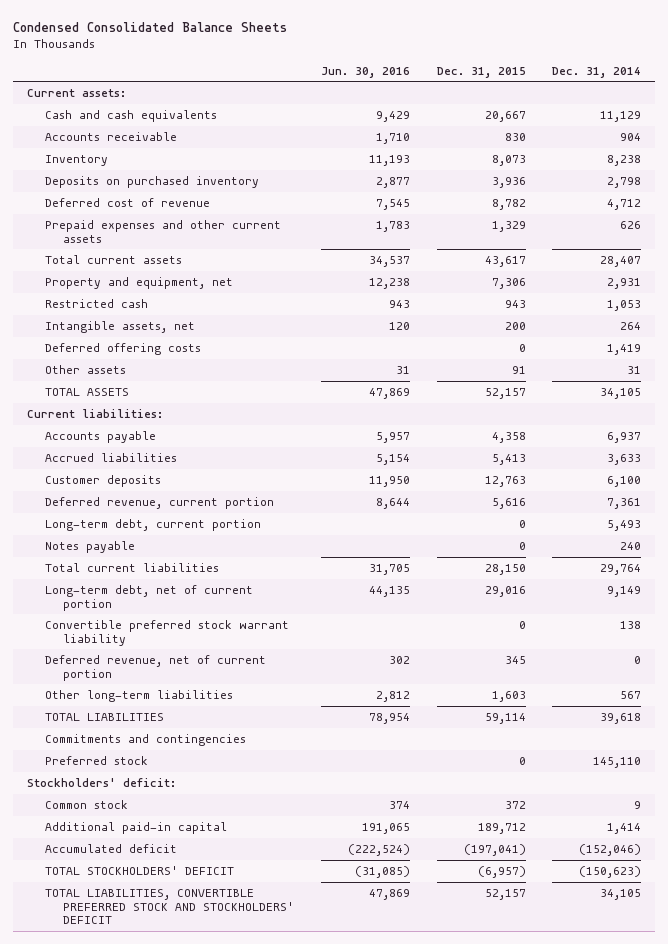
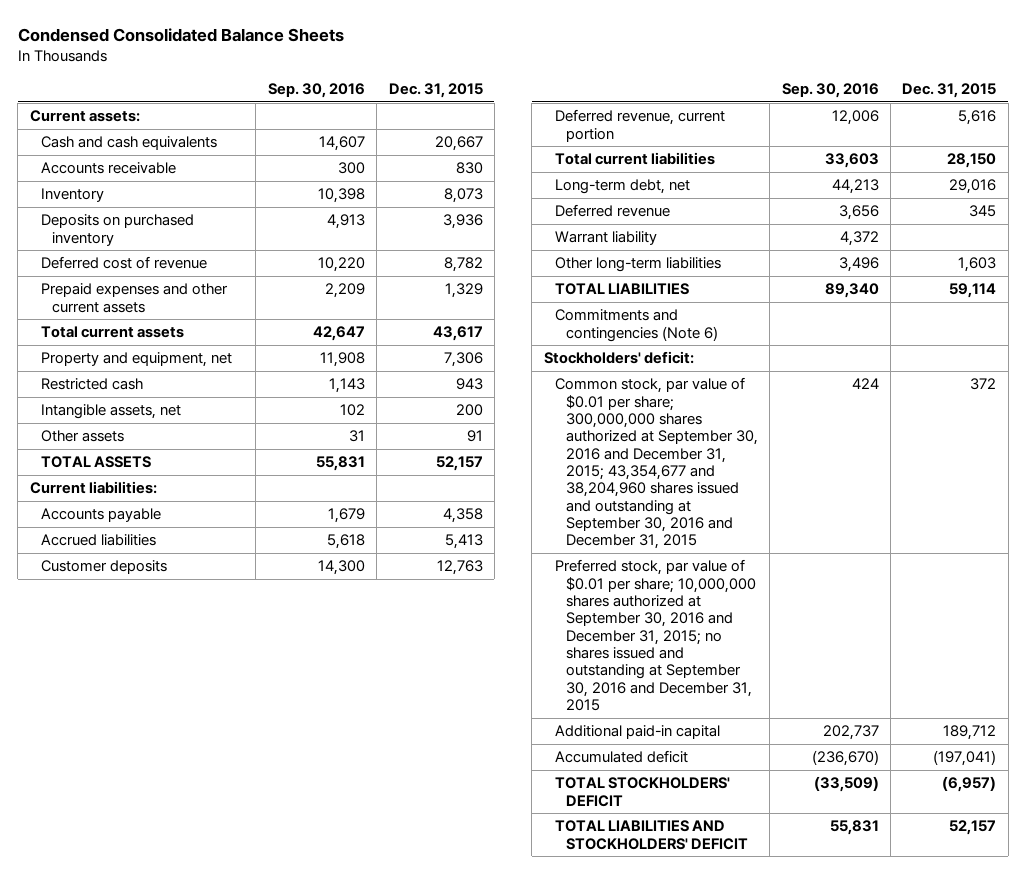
[321,66,411,78] Jun. 30, 2016 -> none
[552,66,642,78] Dec. 31, 2014 -> none
none -> [267,83,365,99] Sep. 30, 2016
[45,342,202,355] Deferred offering costs -> none
[45,518,262,531] Long-term debt, current portion -> none
[45,540,136,553] Notes payable -> none
[45,619,290,646] Convertible preferred stock warrant liability -> none
[45,584,254,611] Long-term debt, net of current portion -> [554,179,690,195] Long-term debt, net
[45,654,267,681] Deferred revenue, net of current portion -> [554,204,670,218] Deferred revenue
none -> [554,231,657,246] Warrant liability
[45,755,149,765] Preferred stock -> none
[45,733,247,746] Commitments and contingencies -> [554,309,718,342] Commitments and contingencies (Note 6)
[45,799,129,809] Common stock -> [554,377,758,550] Common stock, par value of $0.01 per share; 300,000,000 shares authorized at September 30, 2016 and December 31, 2015; 43,354,677 and 38,204,960 shares issued and outstanding at September 30, 2016 and December 31, 2015
none -> [554,559,756,712] Preferred stock, par value of $0.01 per share; 10,000,000 shares authorized at September 30, 2016 and December 31, 2015; no shares issued and outstanding at September 30, 2016 and December 31, 2015
[45,888,295,925] TOTAL LIABILITIES, CONVERTIBLE PREFERRED STOCK AND STOCKHOLDERS' DEFICIT -> [554,820,748,850] TOTAL LIABILITIES AND STOCKHOLDERS' DEFICIT

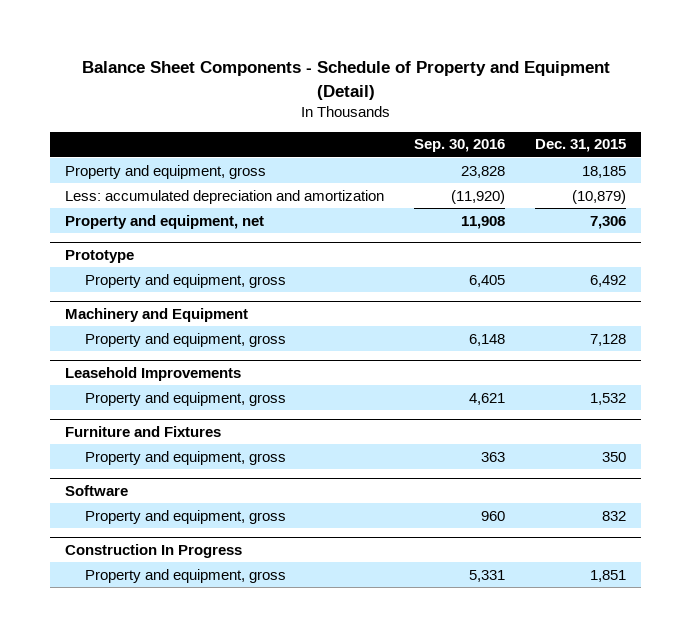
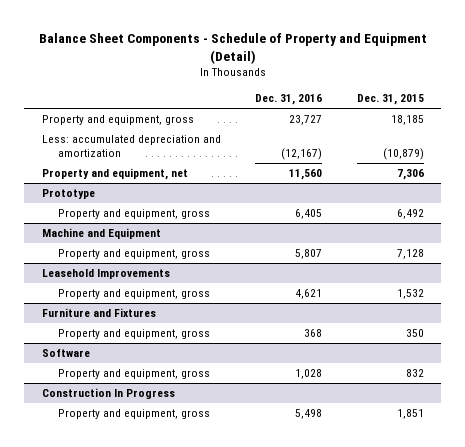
[414,139,506,153] Sep. 30, 2016 -> none
none -> [255,94,323,106] Dec. 31, 2016
[65,308,249,323] Machinery and Equipment -> [41,228,161,240] Machine and Equipment

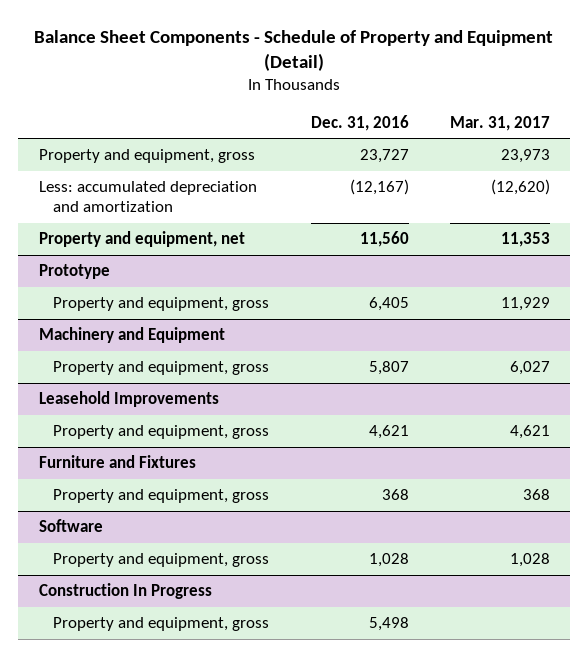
[356,94,424,106] Dec. 31, 2015 -> none
none -> [449,115,550,131] Mar. 31, 2017
[41,228,161,240] Machine and Equipment -> [38,327,225,344] Machinery and Equipment

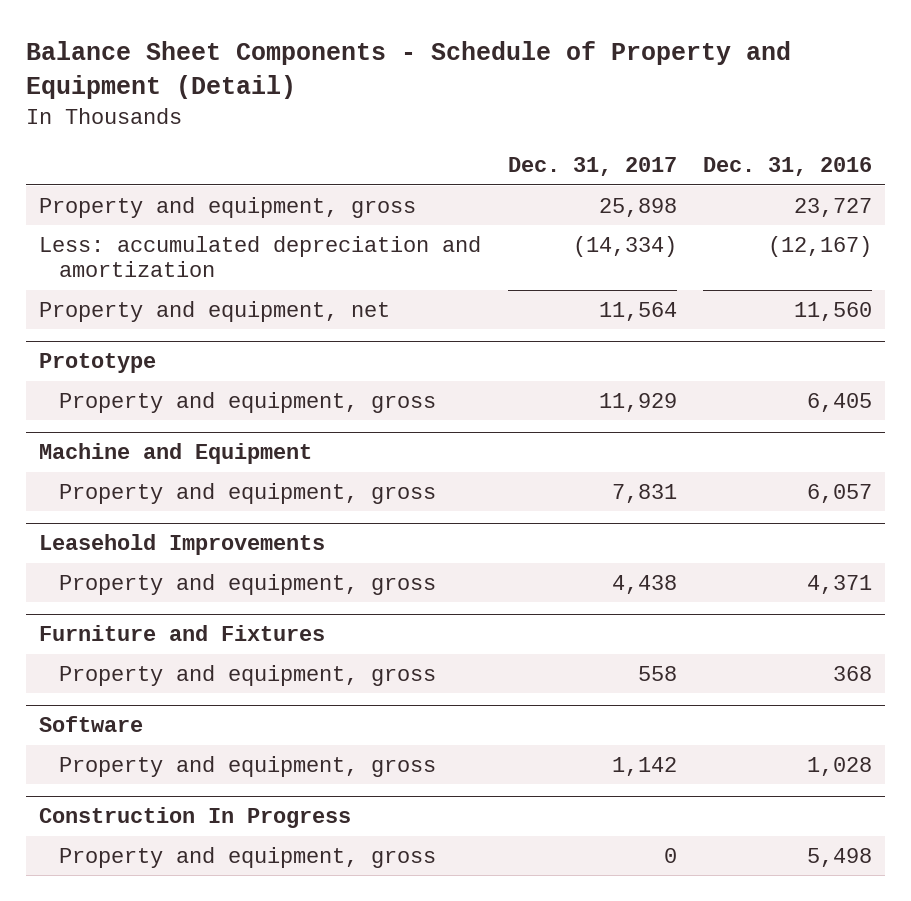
[449,115,550,131] Mar. 31, 2017 -> none
none -> [507,157,677,177] Dec. 31, 2017
[38,327,225,344] Machinery and Equipment -> [39,443,313,465] Machine and Equipment
[368,361,409,376] 5,807 -> [807,483,873,503] 6,057
[368,425,409,440] 4,621 -> [807,574,873,594] 4,371

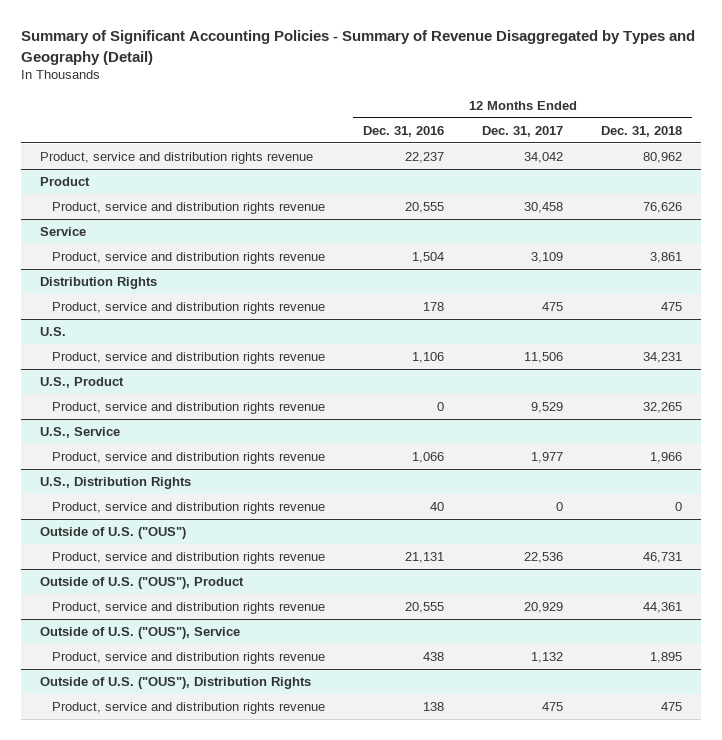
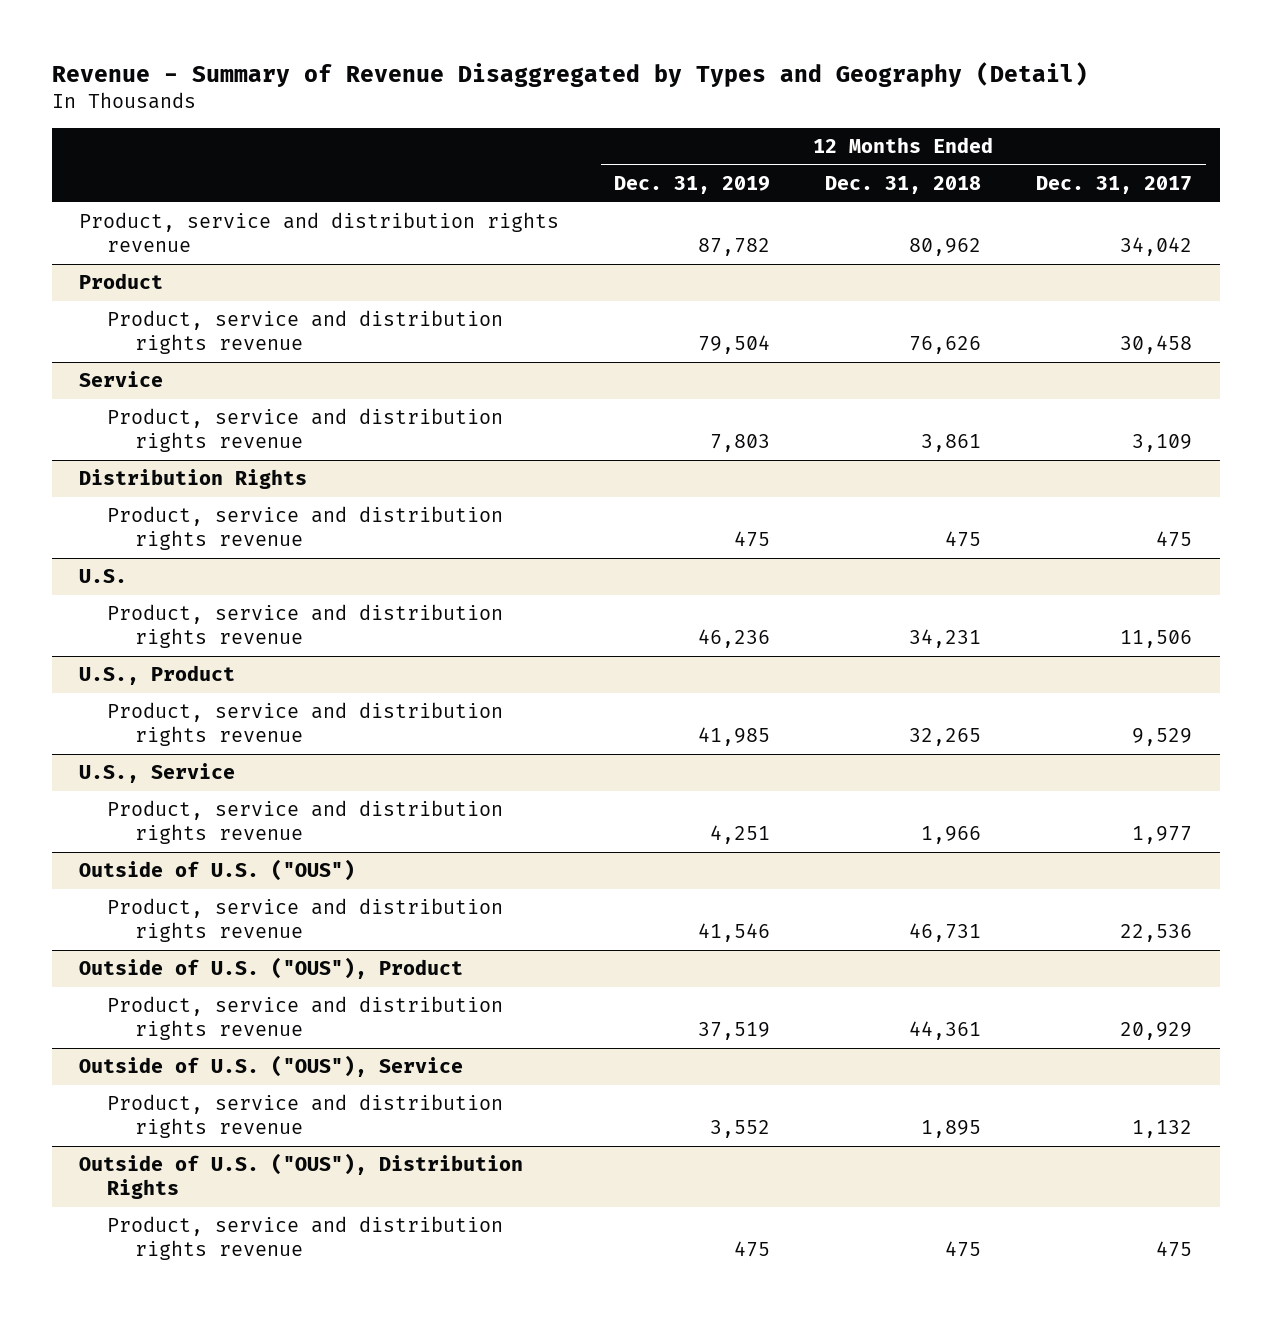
[21,30,696,65] Summary of Significant Accounting Policies - Summary of Revenue Disaggregated by Types and Geography (Detail) -> [51,62,1088,88] Revenue - Summary of Revenue Disaggregated by Types and Geography (Detail)
[362,125,444,137] Dec. 31, 2016 -> none
none -> [614,176,771,195] Dec. 31, 2019
[40,477,192,490] U.S., Distribution Rights -> none
[51,502,325,515] Product, service and distribution rights revenue -> none

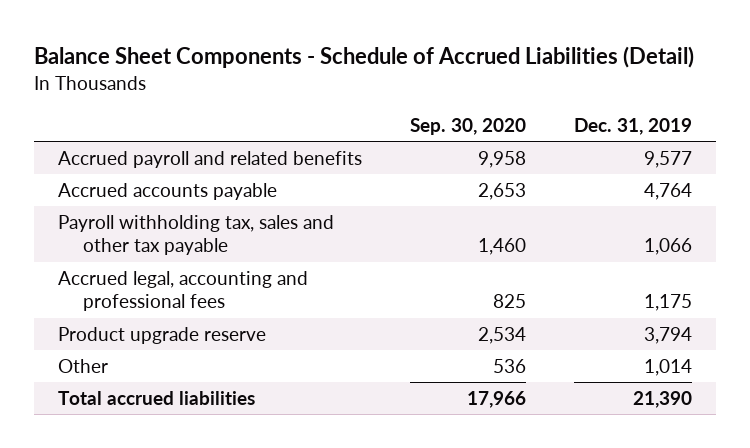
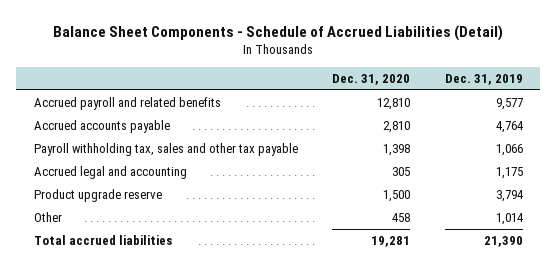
[410,118,527,136] Sep. 30, 2020 -> none
none -> [332,74,411,86] Dec. 31, 2020
[58,271,309,312] Accrued legal, accounting and professional fees -> [33,166,187,180] Accrued legal and accounting

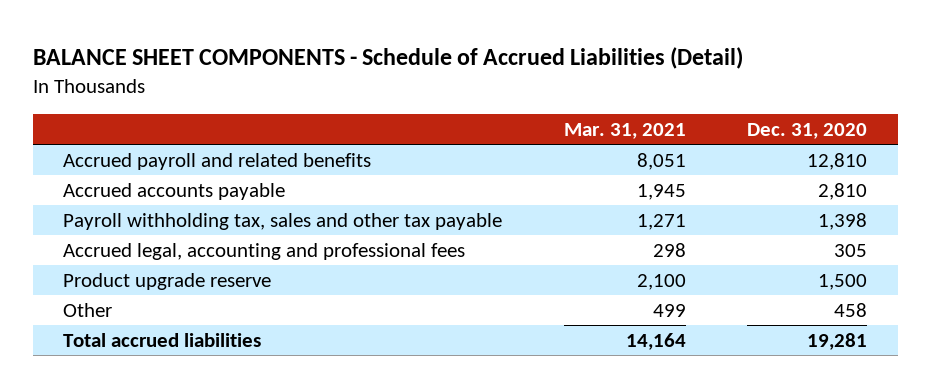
[53,24,504,41] Balance Sheet Components - Schedule of Accrued Liabilities (Detail) -> [32,47,743,70] BALANCE SHEET COMPONENTS - Schedule of Accrued Liabilities (Detail)
[444,74,523,86] Dec. 31, 2019 -> none
none -> [563,122,686,139] Mar. 31, 2021
[33,166,187,180] Accrued legal and accounting -> [63,242,466,260] Accrued legal, accounting and professional fees

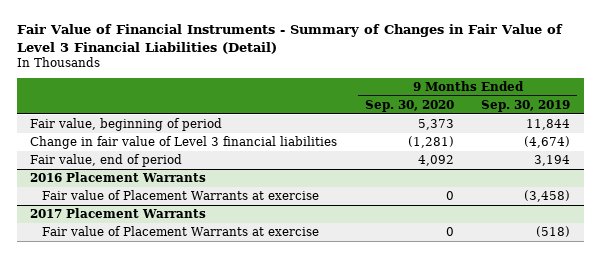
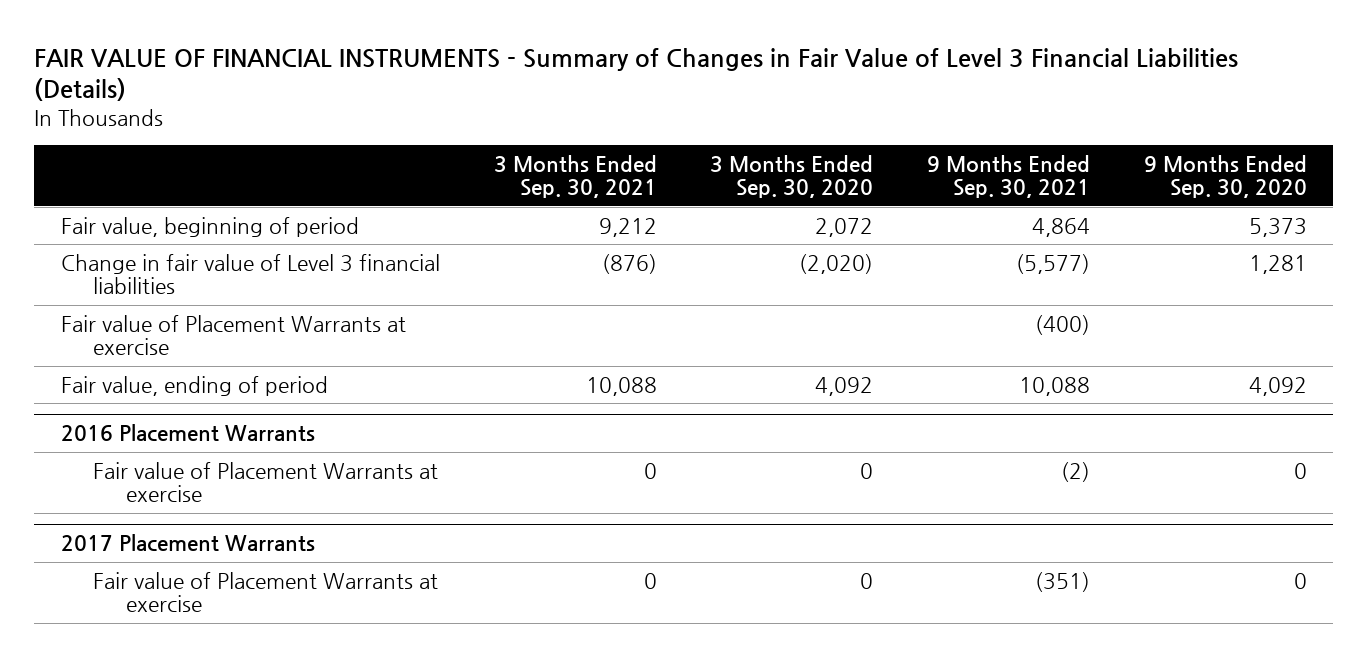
[16,24,563,54] Fair Value of Financial Instruments - Summary of Changes in Fair Value of Level 3 Financial Liabilities (Detail) -> [34,47,1239,102] FAIR VALUE OF FINANCIAL INSTRUMENTS - Summary of Changes in Fair Value of Level 3 Financial Liabilities (Details)
[481,99,571,112] Sep. 30, 2019 -> none
none -> [493,155,657,199] 3 Months Ended Sep. 30, 2021
none -> [710,155,874,199] 3 Months Ended Sep. 30, 2020
none -> [926,155,1090,199] 9 Months Ended Sep. 30, 2021
[407,135,454,148] (1,281) -> [1248,254,1307,274] 1,281
none -> [61,314,407,356] Fair value of Placement Warrants at exercise
[30,153,183,167] Fair value, end of period -> [61,375,329,396] Fair value, ending of period

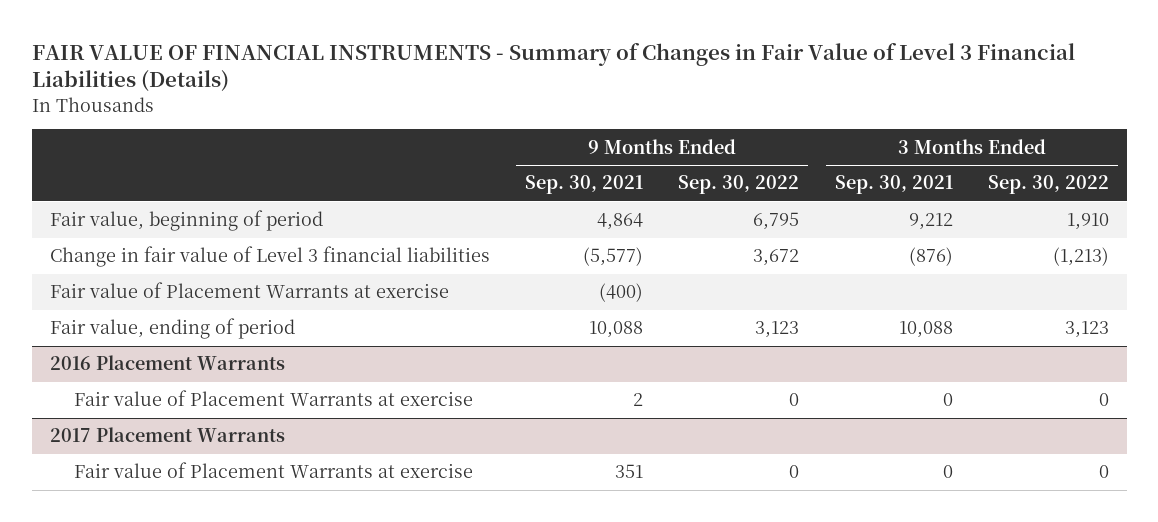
[710,155,874,199] 3 Months Ended Sep. 30, 2020 -> none
[1143,155,1307,199] 9 Months Ended Sep. 30, 2020 -> none
none -> [678,175,800,195] Sep. 30, 2022
none -> [987,175,1109,195] Sep. 30, 2022
[1060,461,1090,482] (2) -> [632,393,643,407] 2
[1034,571,1090,592] (351) -> [614,464,643,479] 351

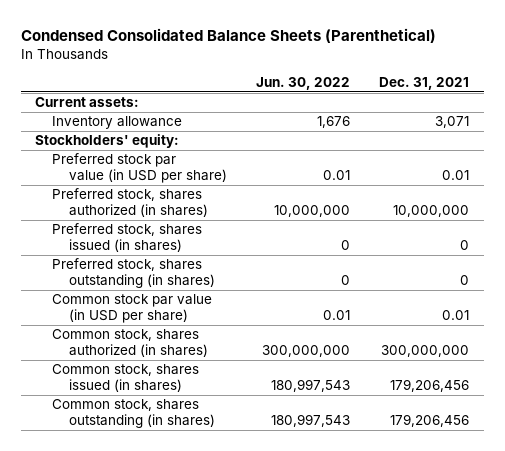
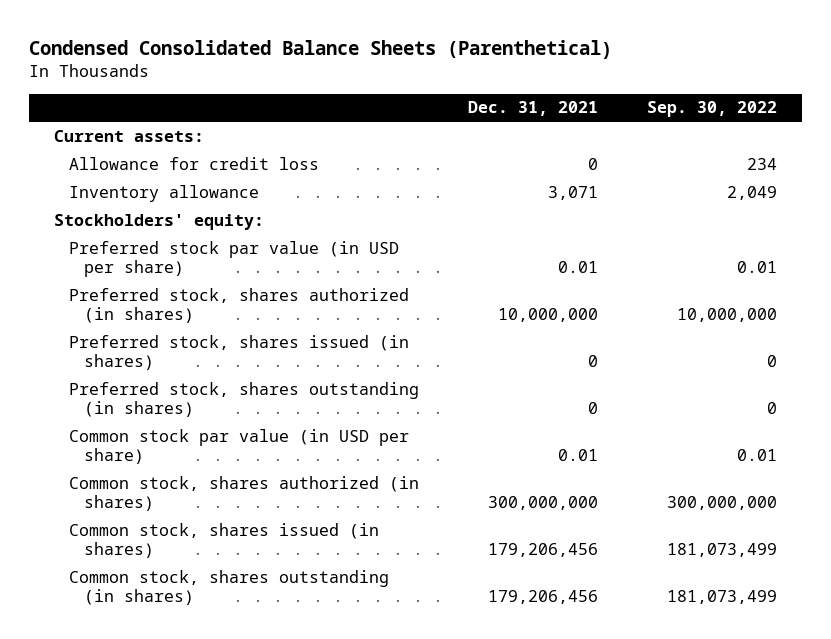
[256,77,351,91] Jun. 30, 2022 -> none
none -> [646,101,777,118] Sep. 30, 2022
none -> [68,156,319,170] Allowance for credit loss

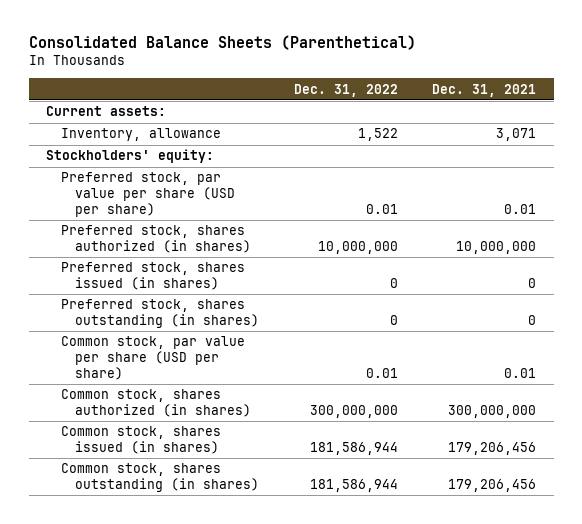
[29,39,613,59] Condensed Consolidated Balance Sheets (Parenthetical) -> [28,35,416,51] Consolidated Balance Sheets (Parenthetical)
[646,101,777,118] Sep. 30, 2022 -> none
none -> [293,83,398,97] Dec. 31, 2022
[68,156,319,170] Allowance for credit loss -> none
[68,184,259,202] Inventory allowance -> [60,128,221,142] Inventory, allowance
[68,240,399,278] Preferred stock par value (in USD per share) -> [60,172,236,217] Preferred stock, par value per share (USD per share)
[68,428,409,465] Common stock par value (in USD per share) -> [60,336,245,380] Common stock, par value per share (USD per share)

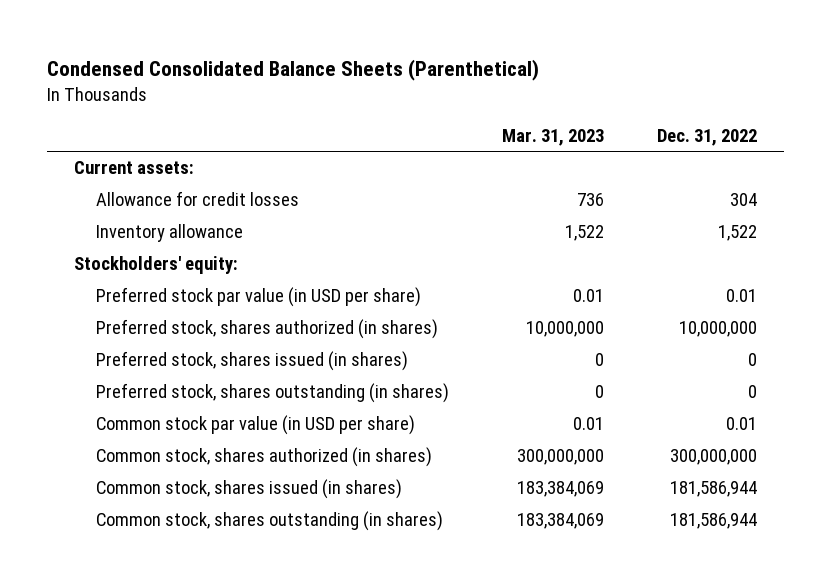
[28,35,416,51] Consolidated Balance Sheets (Parenthetical) -> [47,59,540,82] Condensed Consolidated Balance Sheets (Parenthetical)
[432,83,537,97] Dec. 31, 2021 -> none
none -> [502,128,605,146] Mar. 31, 2023
none -> [96,191,300,207] Allowance for credit losses
[60,128,221,142] Inventory, allowance -> [96,224,244,243] Inventory allowance
[60,172,236,217] Preferred stock, par value per share (USD per share) -> [96,287,422,308] Preferred stock par value (in USD per share)
[60,336,245,380] Common stock, par value per share (USD per share) -> [96,415,416,436] Common stock par value (in USD per share)

